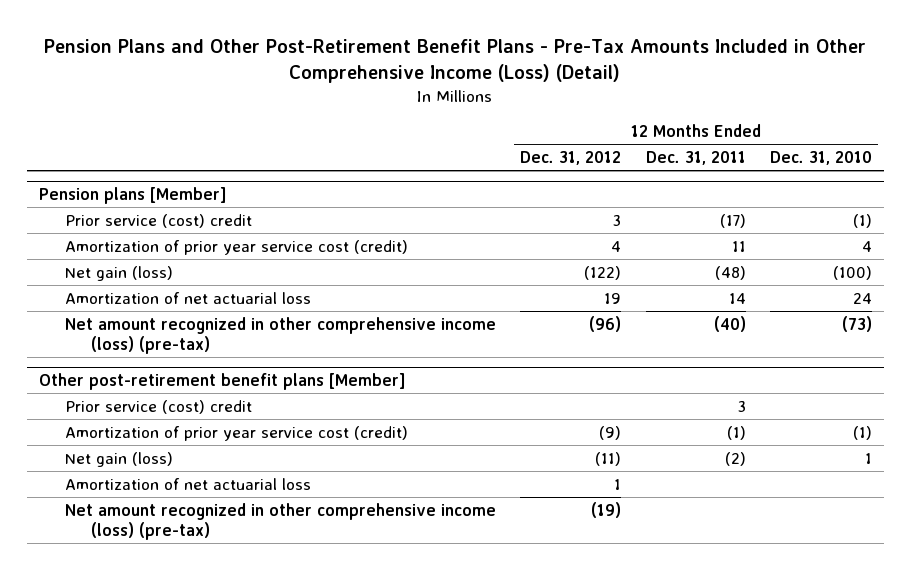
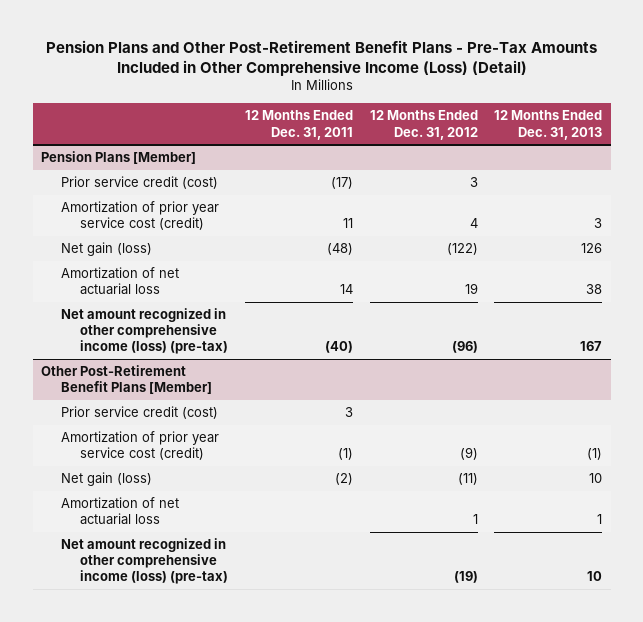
[769,150,872,165] Dec. 31, 2010 -> none
none -> [494,110,603,140] 12 Months Ended Dec. 31, 2013
[38,186,227,204] Pension plans [Member] -> [40,151,196,165] Pension Plans [Member]
[64,213,252,228] Prior service (cost) credit -> [60,176,218,190] Prior service credit (cost)
[38,372,406,390] Other post-retirement benefit plans [Member] -> [40,365,212,395] Other Post-Retirement Benefit Plans [Member]
[64,399,252,414] Prior service (cost) credit -> [60,406,218,420] Prior service credit (cost)

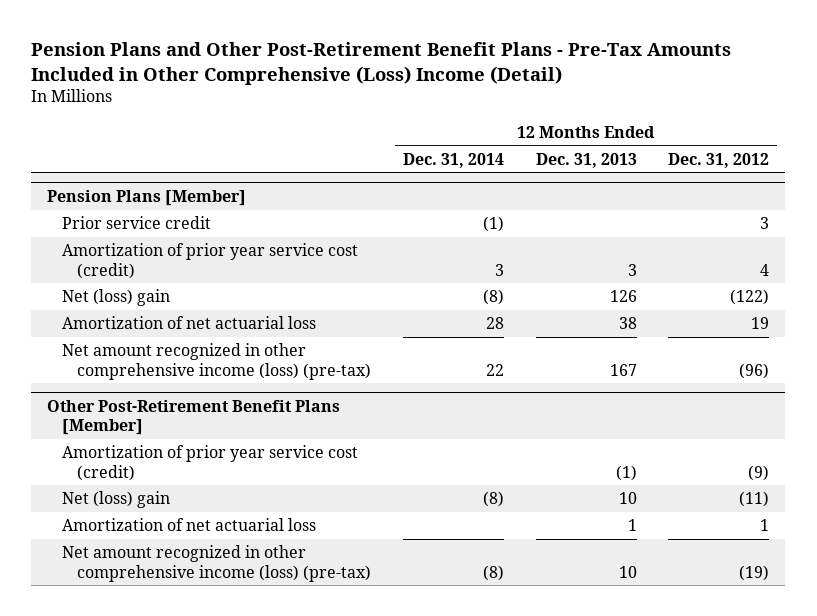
[45,39,597,76] Pension Plans and Other Post-Retirement Benefit Plans - Pre-Tax Amounts Included in Other Comprehensive Income (Loss) (Detail) -> [31,42,732,85] Pension Plans and Other Post-Retirement Benefit Plans - Pre-Tax Amounts Included in Other Comprehensive (Loss) Income (Detail)
[244,110,353,140] 12 Months Ended Dec. 31, 2011 -> none
none -> [402,152,504,168] Dec. 31, 2014
[60,176,218,190] Prior service credit (cost) -> [62,216,212,230] Prior service credit
[60,242,152,257] Net gain (loss) -> [62,289,171,307] Net (loss) gain
[60,406,218,420] Prior service credit (cost) -> none
[60,472,152,487] Net gain (loss) -> [62,491,171,509] Net (loss) gain

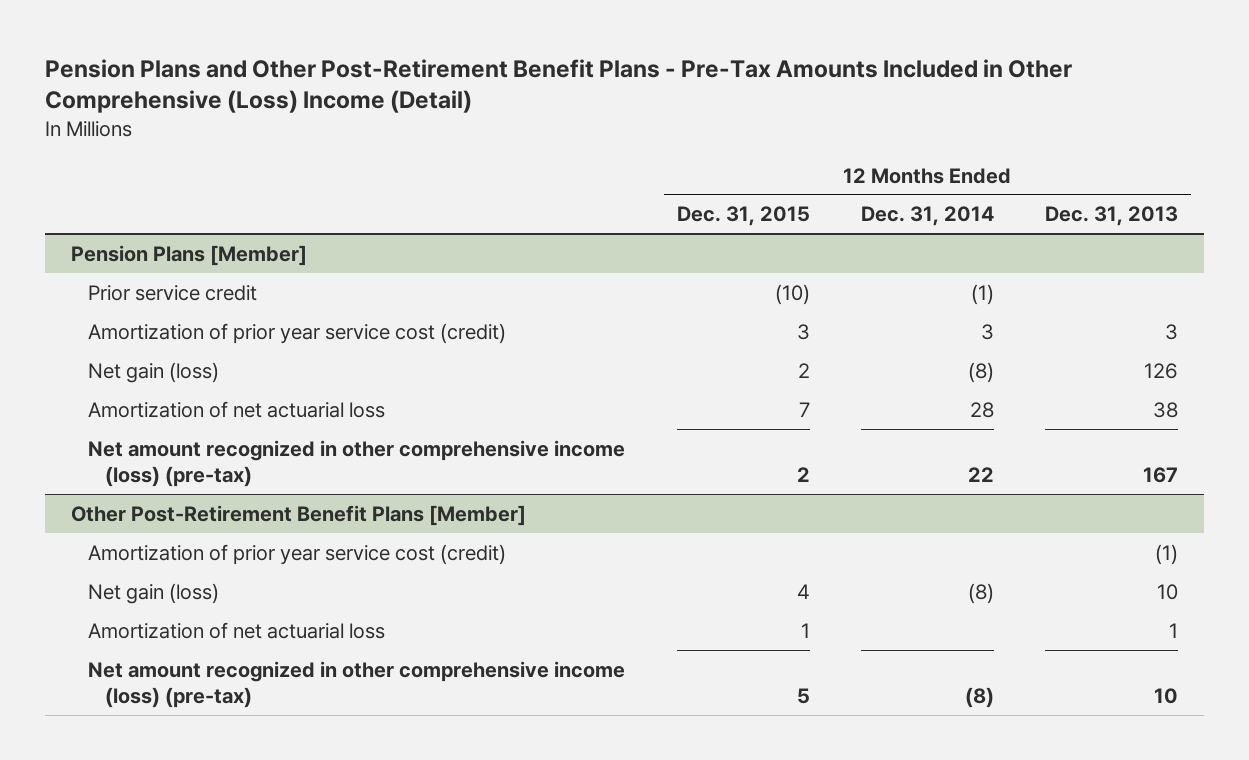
[668,152,770,168] Dec. 31, 2012 -> none
none -> [676,206,810,227] Dec. 31, 2015
[62,289,171,307] Net (loss) gain -> [88,361,220,383] Net gain (loss)
[62,491,171,509] Net (loss) gain -> [88,582,220,604] Net gain (loss)

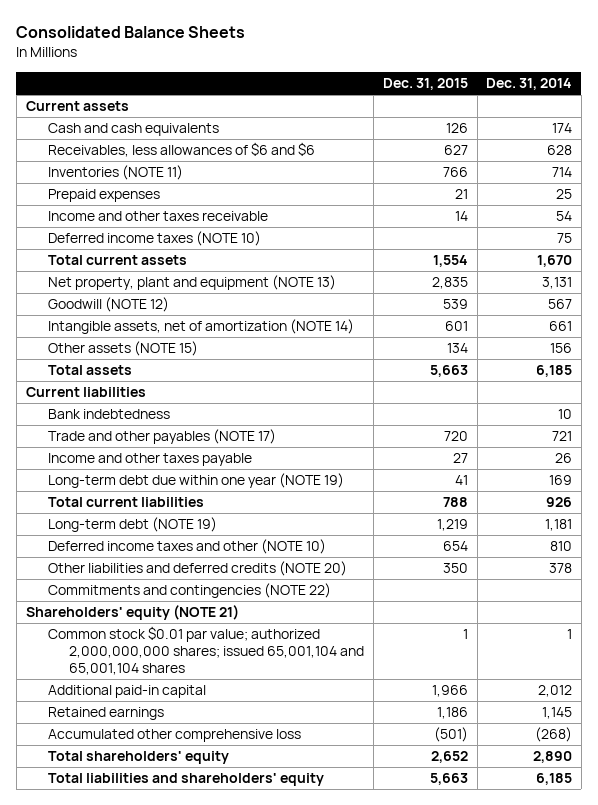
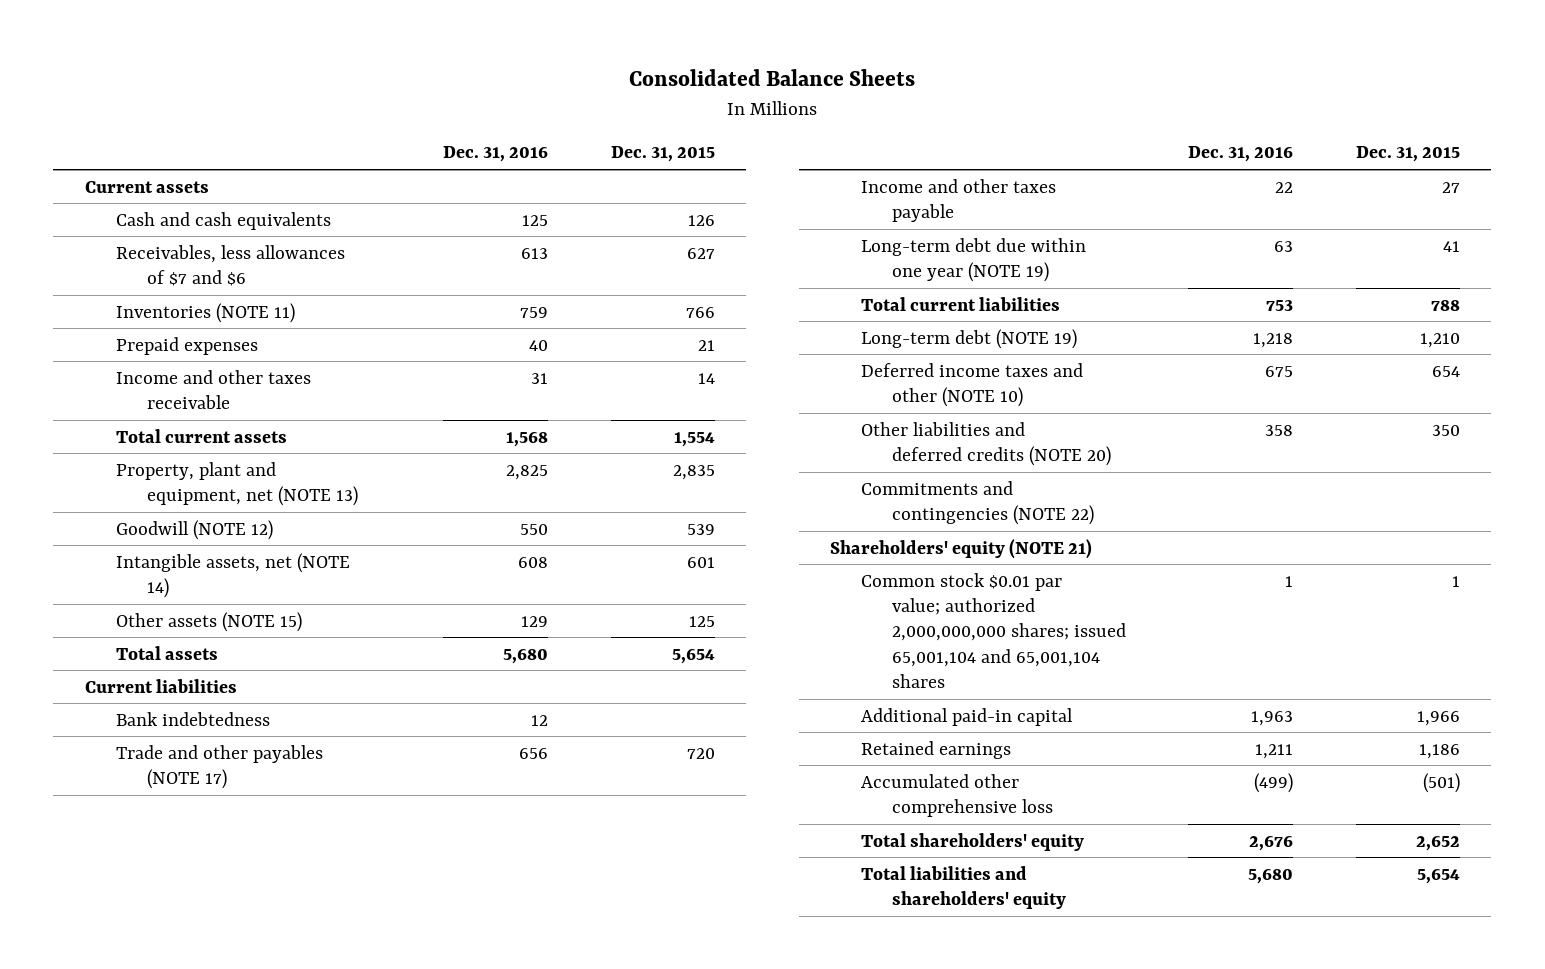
[486,77,573,90] Dec. 31, 2014 -> none
none -> [443,146,549,163] Dec. 31, 2016
[47,142,315,158] Receivables, less allowances of $6 and $6 -> [115,244,345,287] Receivables, less allowances of $7 and $6
[47,231,261,247] Deferred income taxes (NOTE 10) -> none
[47,275,336,291] Net property, plant and equipment (NOTE 13) -> [115,461,358,507] Property, plant and equipment, net (NOTE 13)
[47,319,354,335] Intangible assets, net of amortization (NOTE 14) -> [115,552,350,599] Intangible assets, net (NOTE 14)
[446,343,468,354] 134 -> [688,615,715,627] 125
[429,365,468,378] 5,663 -> [671,648,715,664] 5,654
[436,519,468,532] 1,219 -> [1419,332,1460,348] 1,210
[429,773,468,786] 5,663 -> [1416,868,1460,884] 5,654

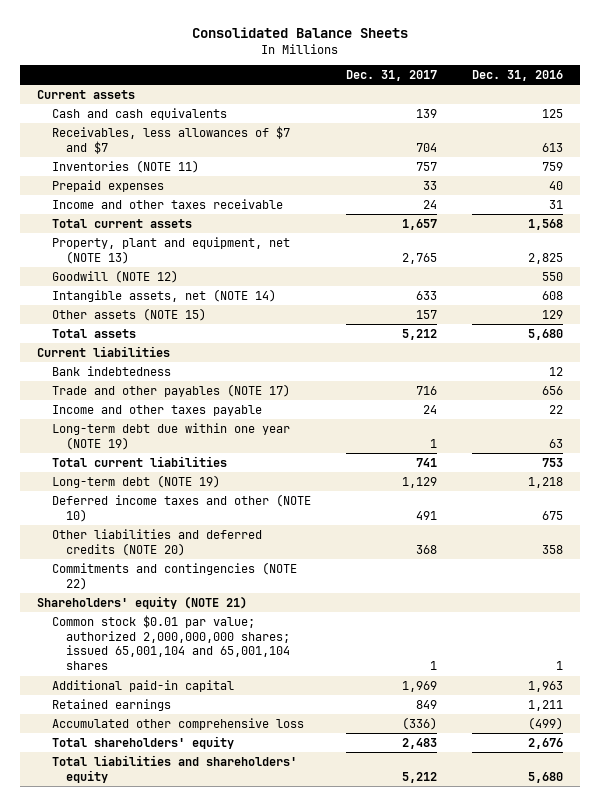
[610,146,715,163] Dec. 31, 2015 -> none
none -> [345,70,437,82] Dec. 31, 2017
[115,244,345,287] Receivables, less allowances of $7 and $6 -> [51,125,290,154] Receivables, less allowances of $7 and $7

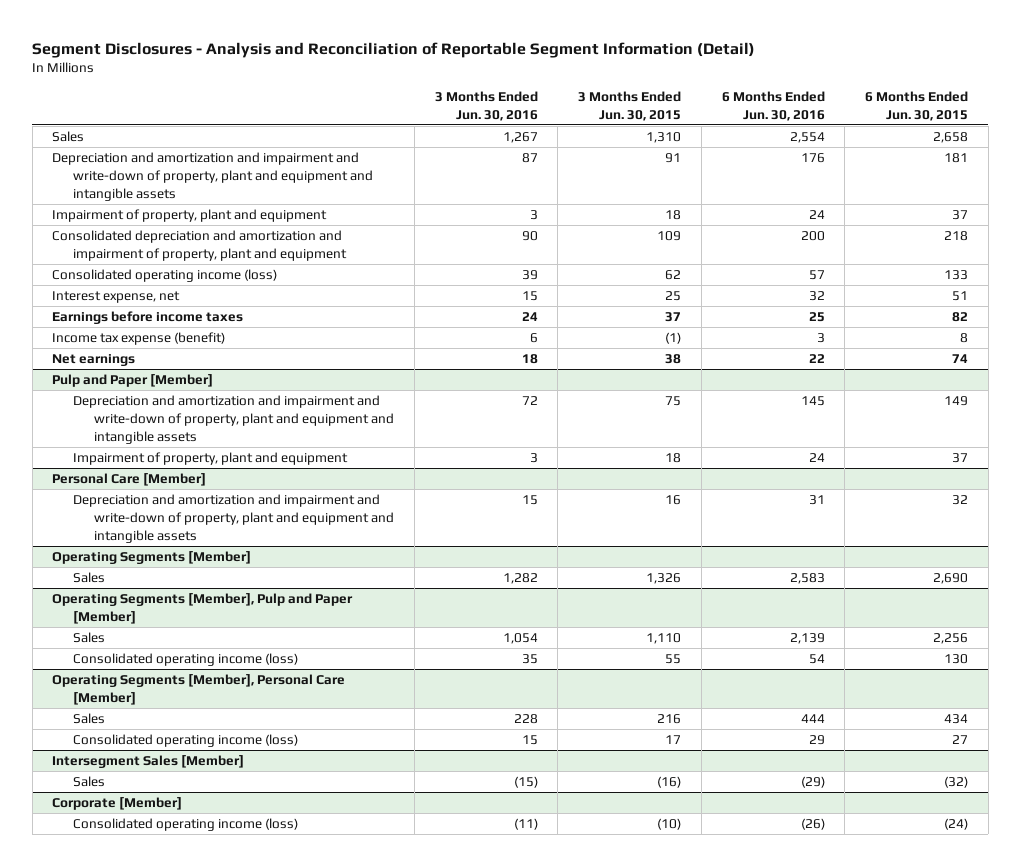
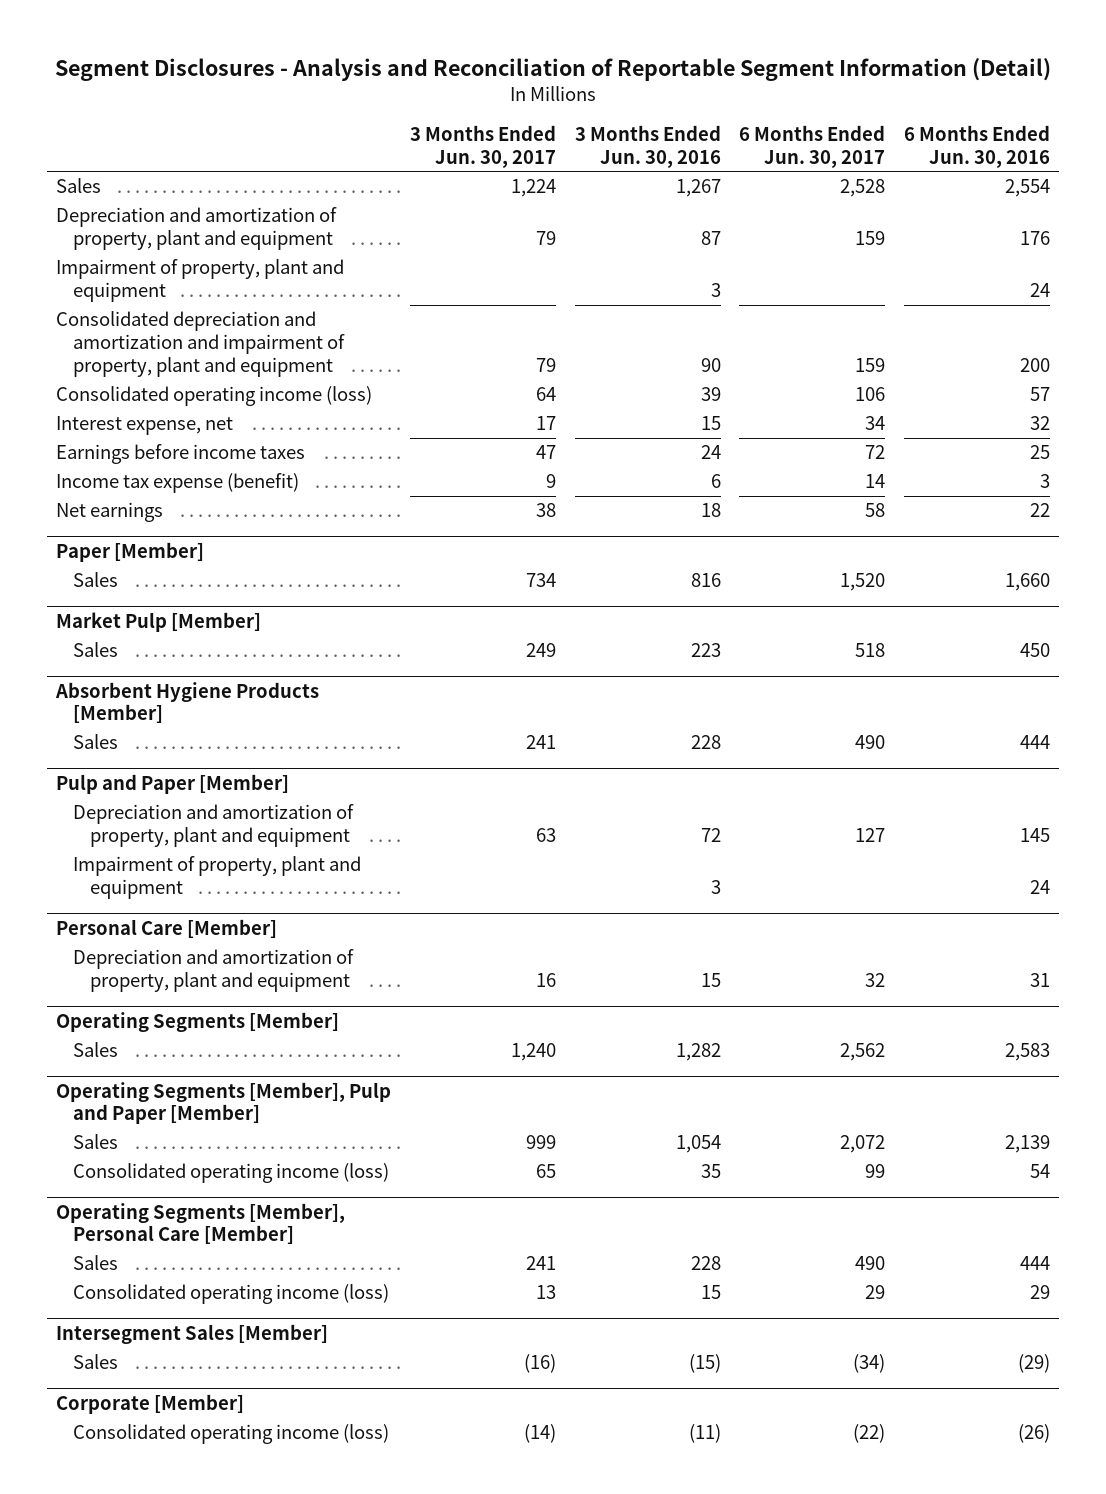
[578,90,682,121] 3 Months Ended Jun. 30, 2015 -> none
[864,90,968,121] 6 Months Ended Jun. 30, 2015 -> none
none -> [409,124,556,168] 3 Months Ended Jun. 30, 2017
none -> [739,124,886,168] 6 Months Ended Jun. 30, 2017
[52,152,374,201] Depreciation and amortization and impairment and write-down of property, plant and equipment and intangible assets -> [56,207,338,251] Depreciation and amortization of property, plant and equipment
none -> [56,541,205,562] Paper [Member]
none -> [73,572,119,588] Sales
none -> [56,611,262,632] Market Pulp [Member]
none -> [73,642,119,658] Sales
none -> [55,681,320,724] Absorbent Hygiene Products [Member]
none -> [73,734,119,750] Sales
[73,395,395,444] Depreciation and amortization and impairment and write-down of property, plant and equipment and intangible assets -> [73,804,355,848] Depreciation and amortization of property, plant and equipment
[73,494,395,543] Depreciation and amortization and impairment and write-down of property, plant and equipment and intangible assets -> [73,949,355,993] Depreciation and amortization of property, plant and equipment

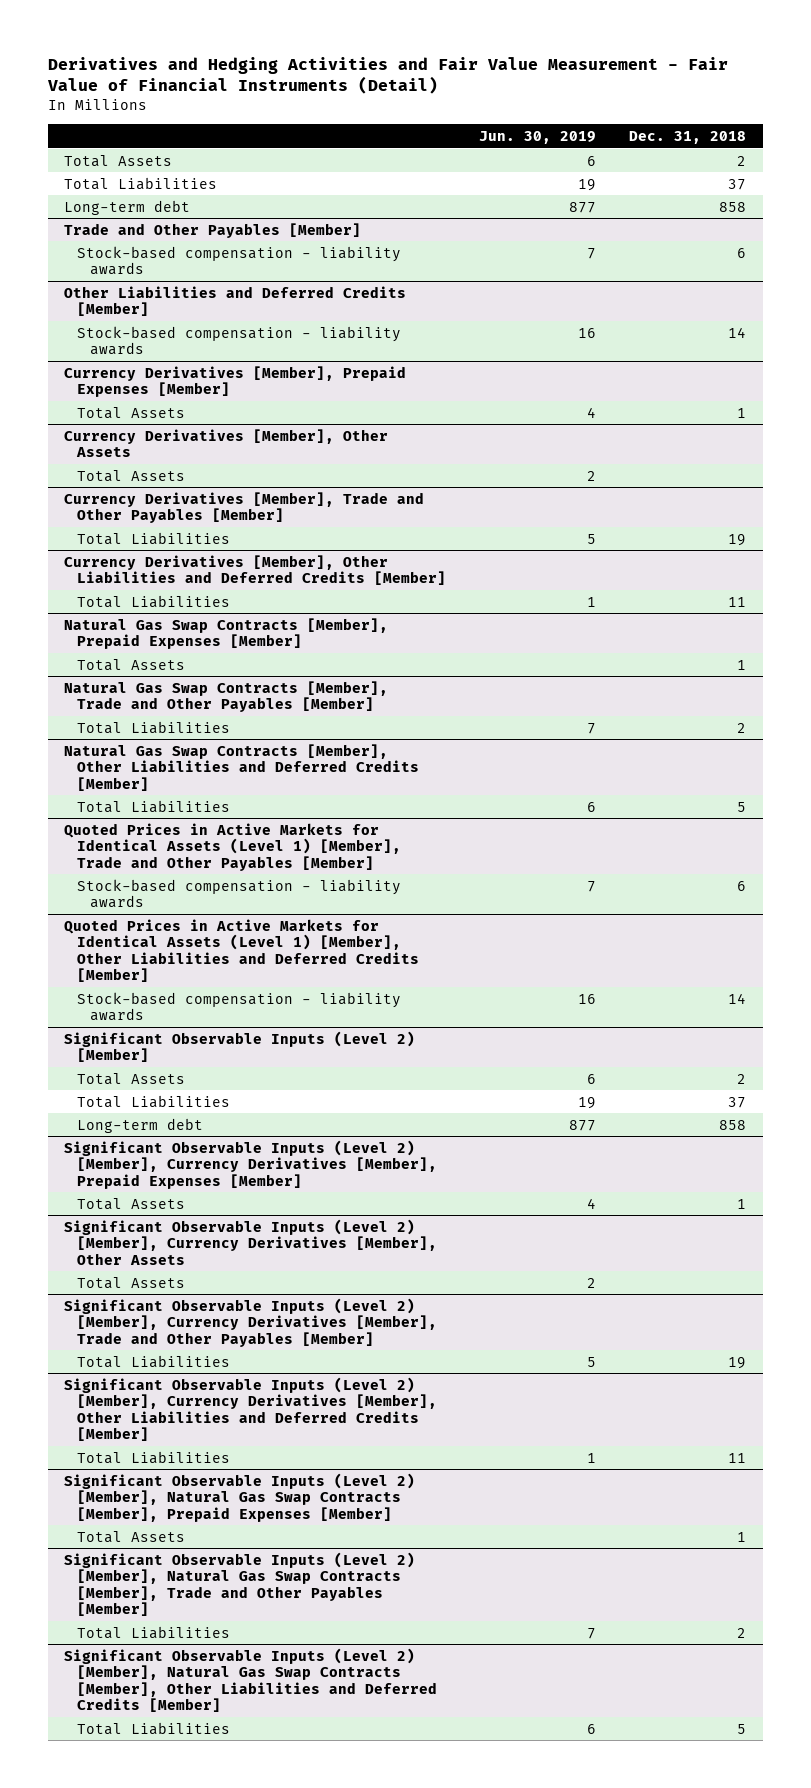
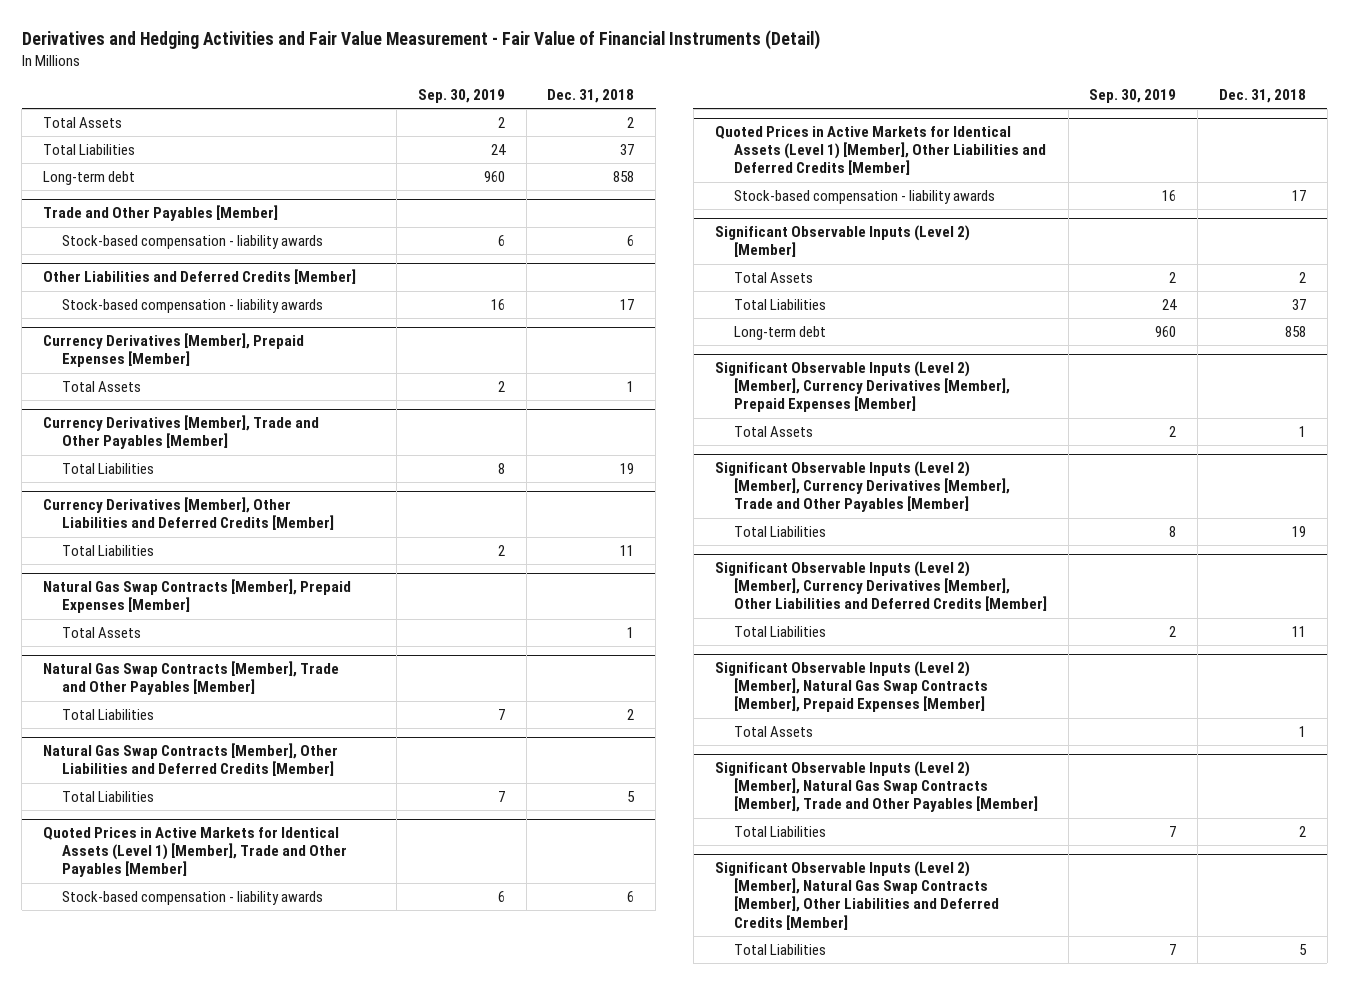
[479,130,597,144] Jun. 30, 2019 -> none
none -> [417,88,505,103] Sep. 30, 2019
[728,326,747,338] 14 -> [620,299,635,311] 17
[64,428,389,458] Currency Derivatives [Member], Other Assets -> none
[77,469,186,482] Total Assets -> none
[728,992,747,1004] 14 -> [1292,190,1307,202] 17
[64,1218,438,1265] Significant Observable Inputs (Level 2) [Member], Currency Derivatives [Member], Other Assets -> none
[77,1276,186,1289] Total Assets -> none

